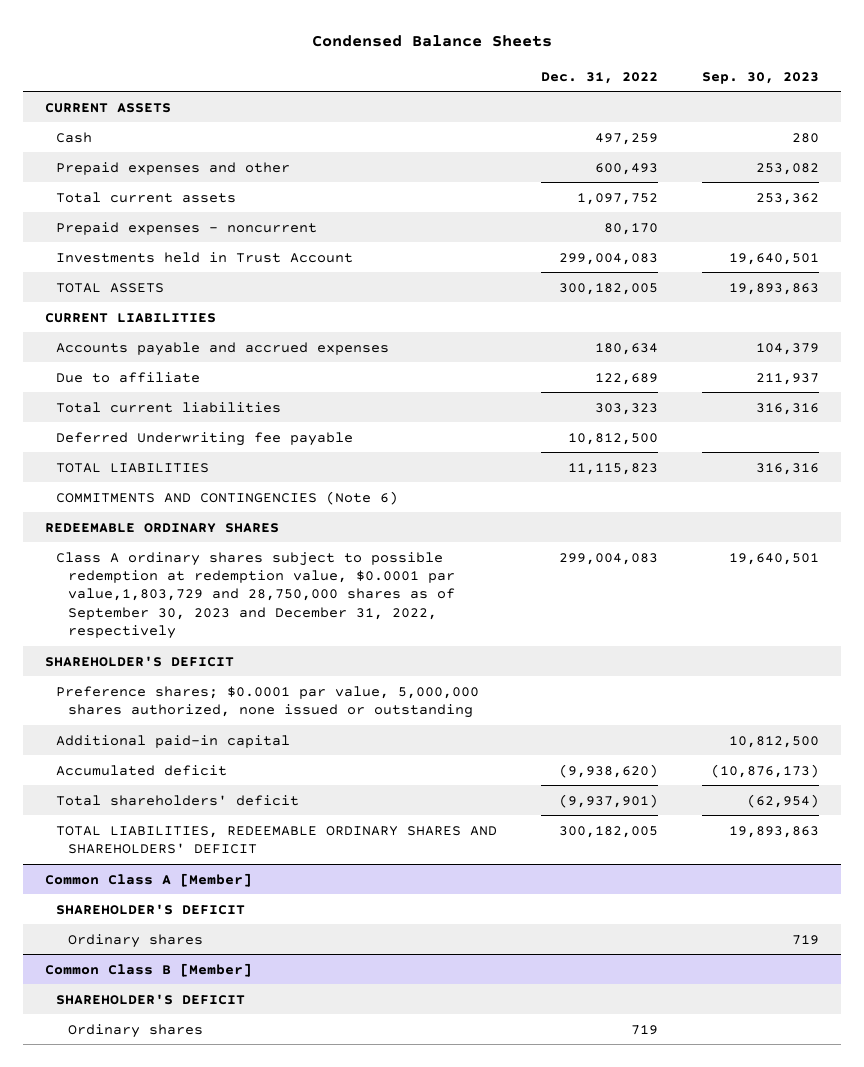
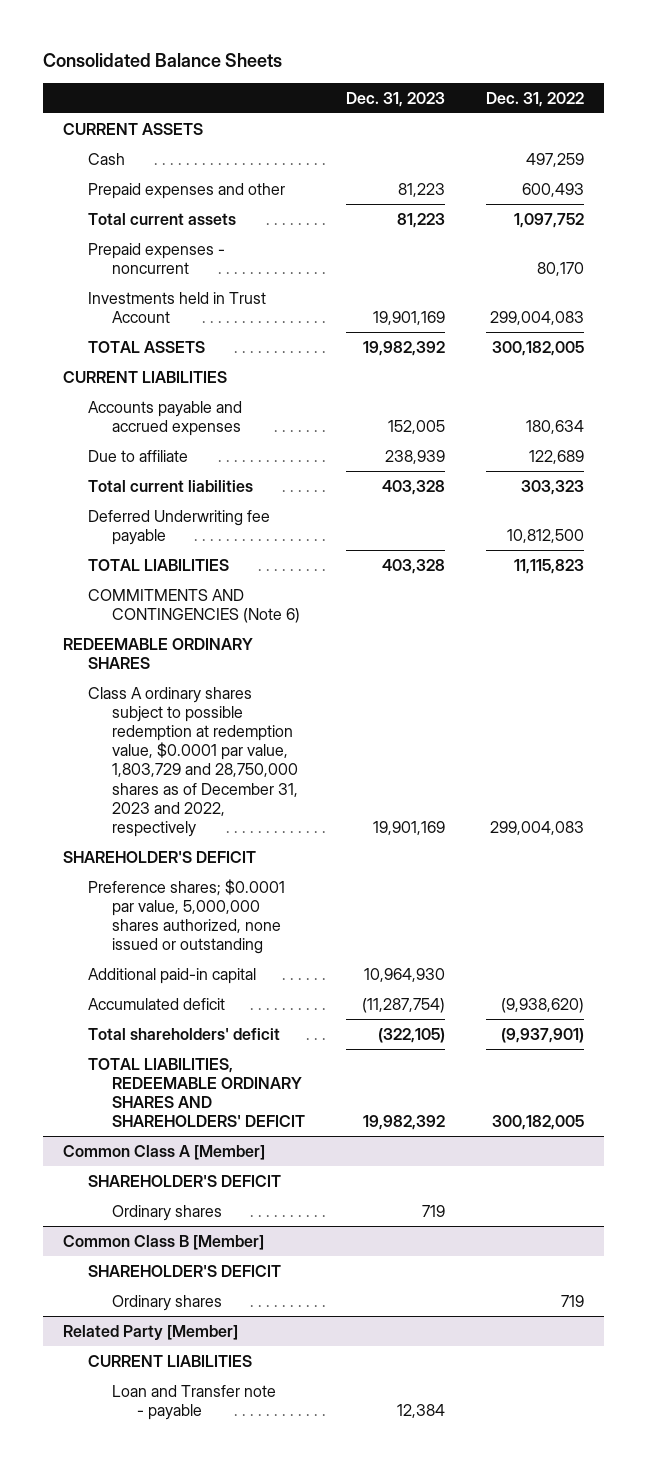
[311,35,552,48] Condensed Balance Sheets -> [42,53,282,68] Consolidated Balance Sheets
[701,71,819,84] Sep. 30, 2023 -> none
none -> [345,91,445,107] Dec. 31, 2023
[56,551,455,640] Class A ordinary shares subject to possible redemption at redemption value, $0.0001 par value,1,803,729 and 28,750,000 shares as of September 30, 2023 and December 31, 2022, respectively -> [87,686,299,837] Class A ordinary shares subject to possible redemption at redemption value, $0.0001 par value, 1,803,729 and 28,750,000 shares as of December 31, 2023 and 2022, respectively
none -> [63,1324,239,1340] Related Party [Member]
none -> [87,1354,252,1367] CURRENT LIABILITIES
none -> [112,1384,277,1420] Loan and Transfer note - payable

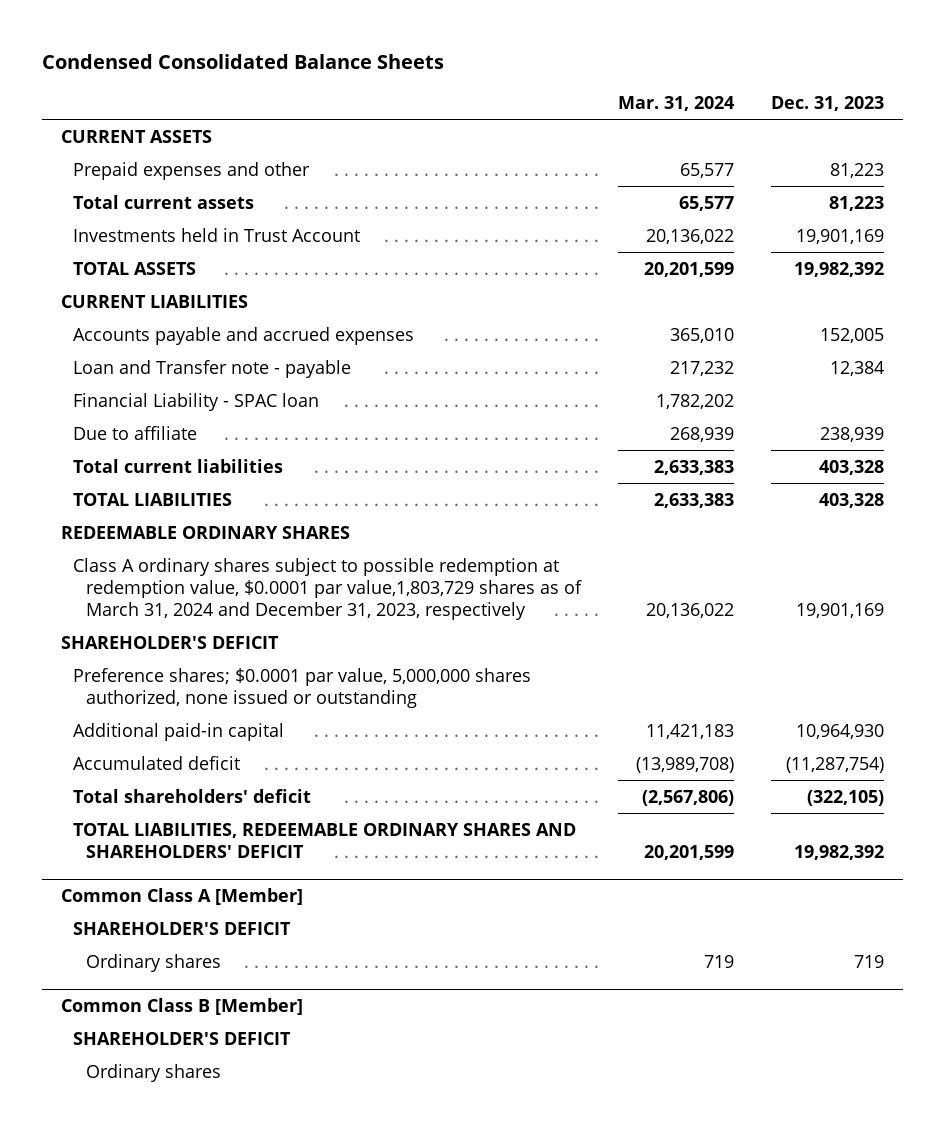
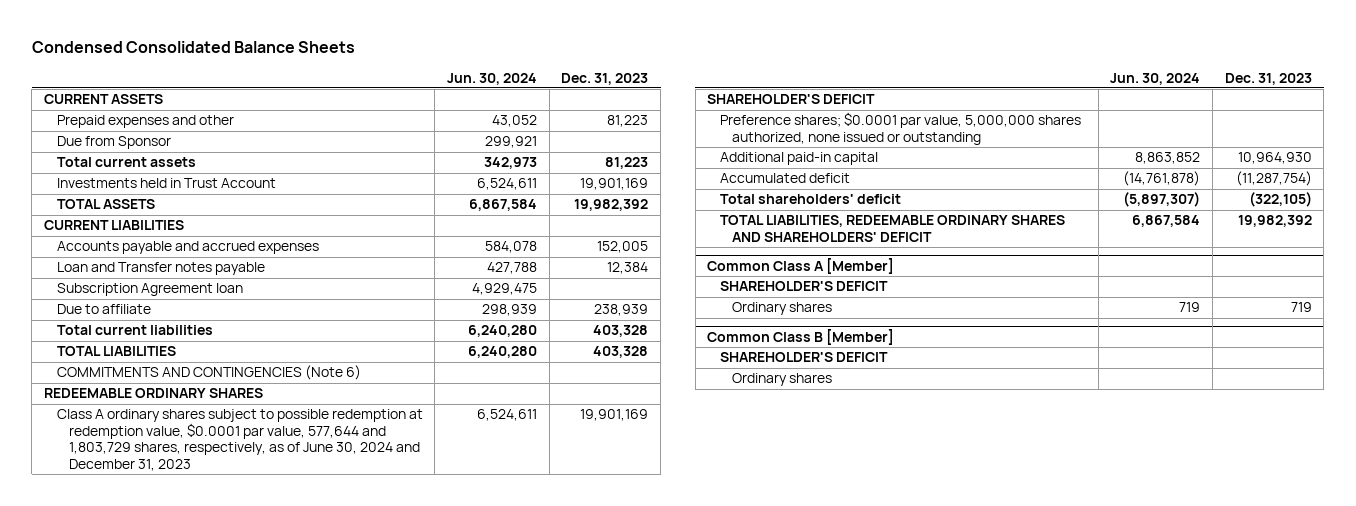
[618,96,735,112] Mar. 31, 2024 -> none
none -> [447,72,538,85] Jun. 30, 2024
none -> [56,136,171,150] Due from Sponsor
[73,392,320,411] Financial Liability - SPAC loan -> none
[73,359,352,378] Loan and Transfer note - payable -> [56,262,265,276] Loan and Transfer notes payable
none -> [56,283,243,297] Subscription Agreement loan
none -> [56,365,361,381] COMMITMENTS AND CONTINGENCIES (Note 6)
[73,557,582,620] Class A ordinary shares subject to possible redemption at redemption value, $0.0001 par value,1,803,729 shares as of March 31, 2024 and December 31, 2023, respectively -> [56,409,423,471] Class A ordinary shares subject to possible redemption at redemption value, $0.0001 par value, 577,644 and 1,803,729 shares, respectively, as of June 30, 2024 and December 31, 2023

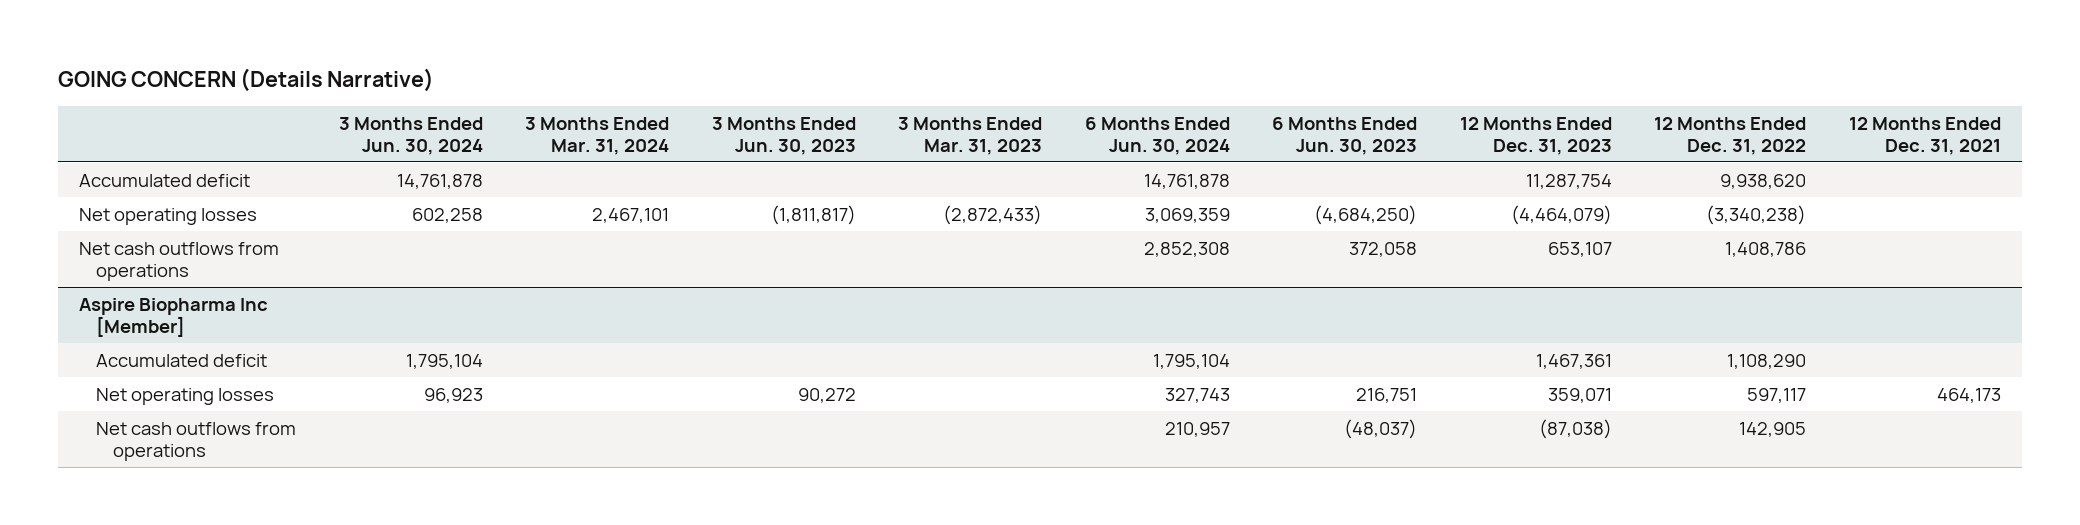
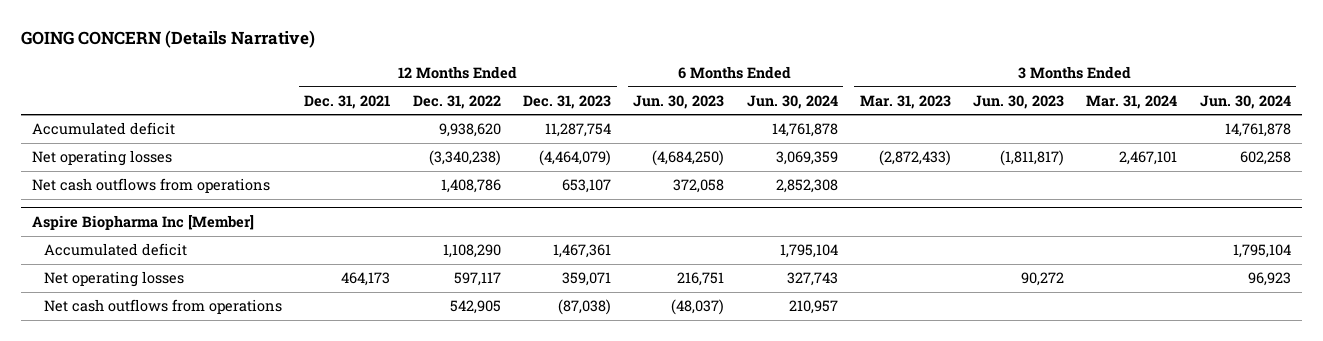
[1739,421,1807,437] 142,905 -> [449,300,501,315] 542,905

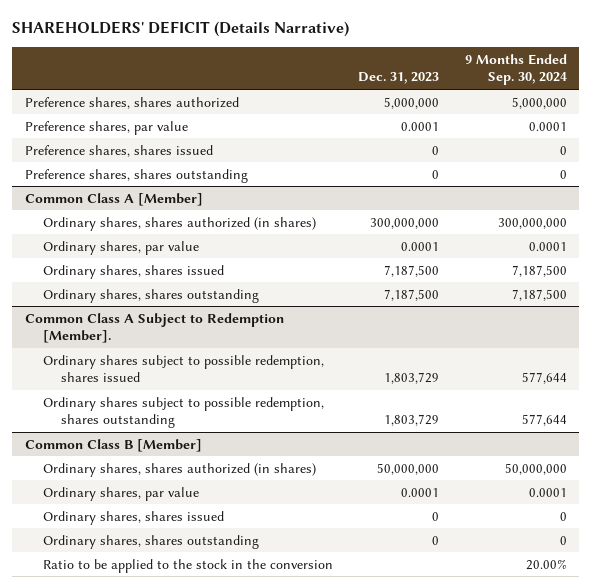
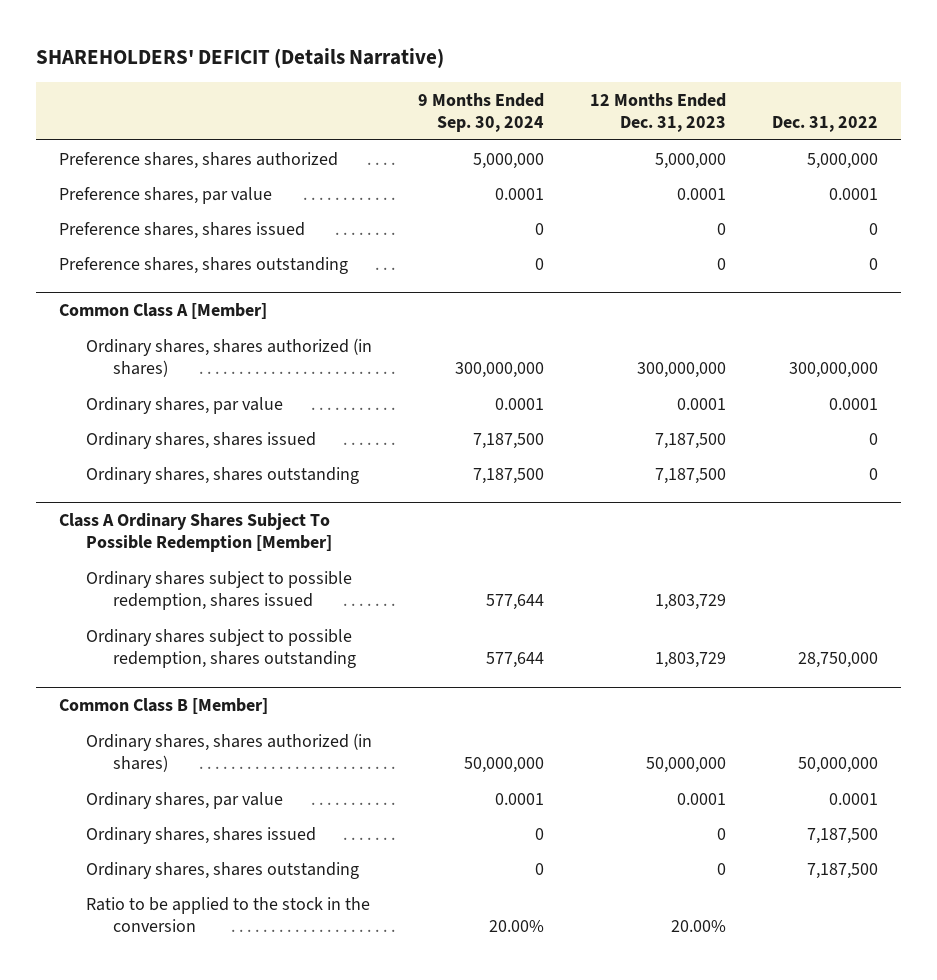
[358,72,440,85] Dec. 31, 2023 -> none
none -> [590,92,727,133] 12 Months Ended Dec. 31, 2023
none -> [772,116,879,133] Dec. 31, 2022
[24,312,284,344] Common Class A Subject to Redemption [Member]. -> [58,512,332,553] Class A Ordinary Shares Subject To Possible Redemption [Member]

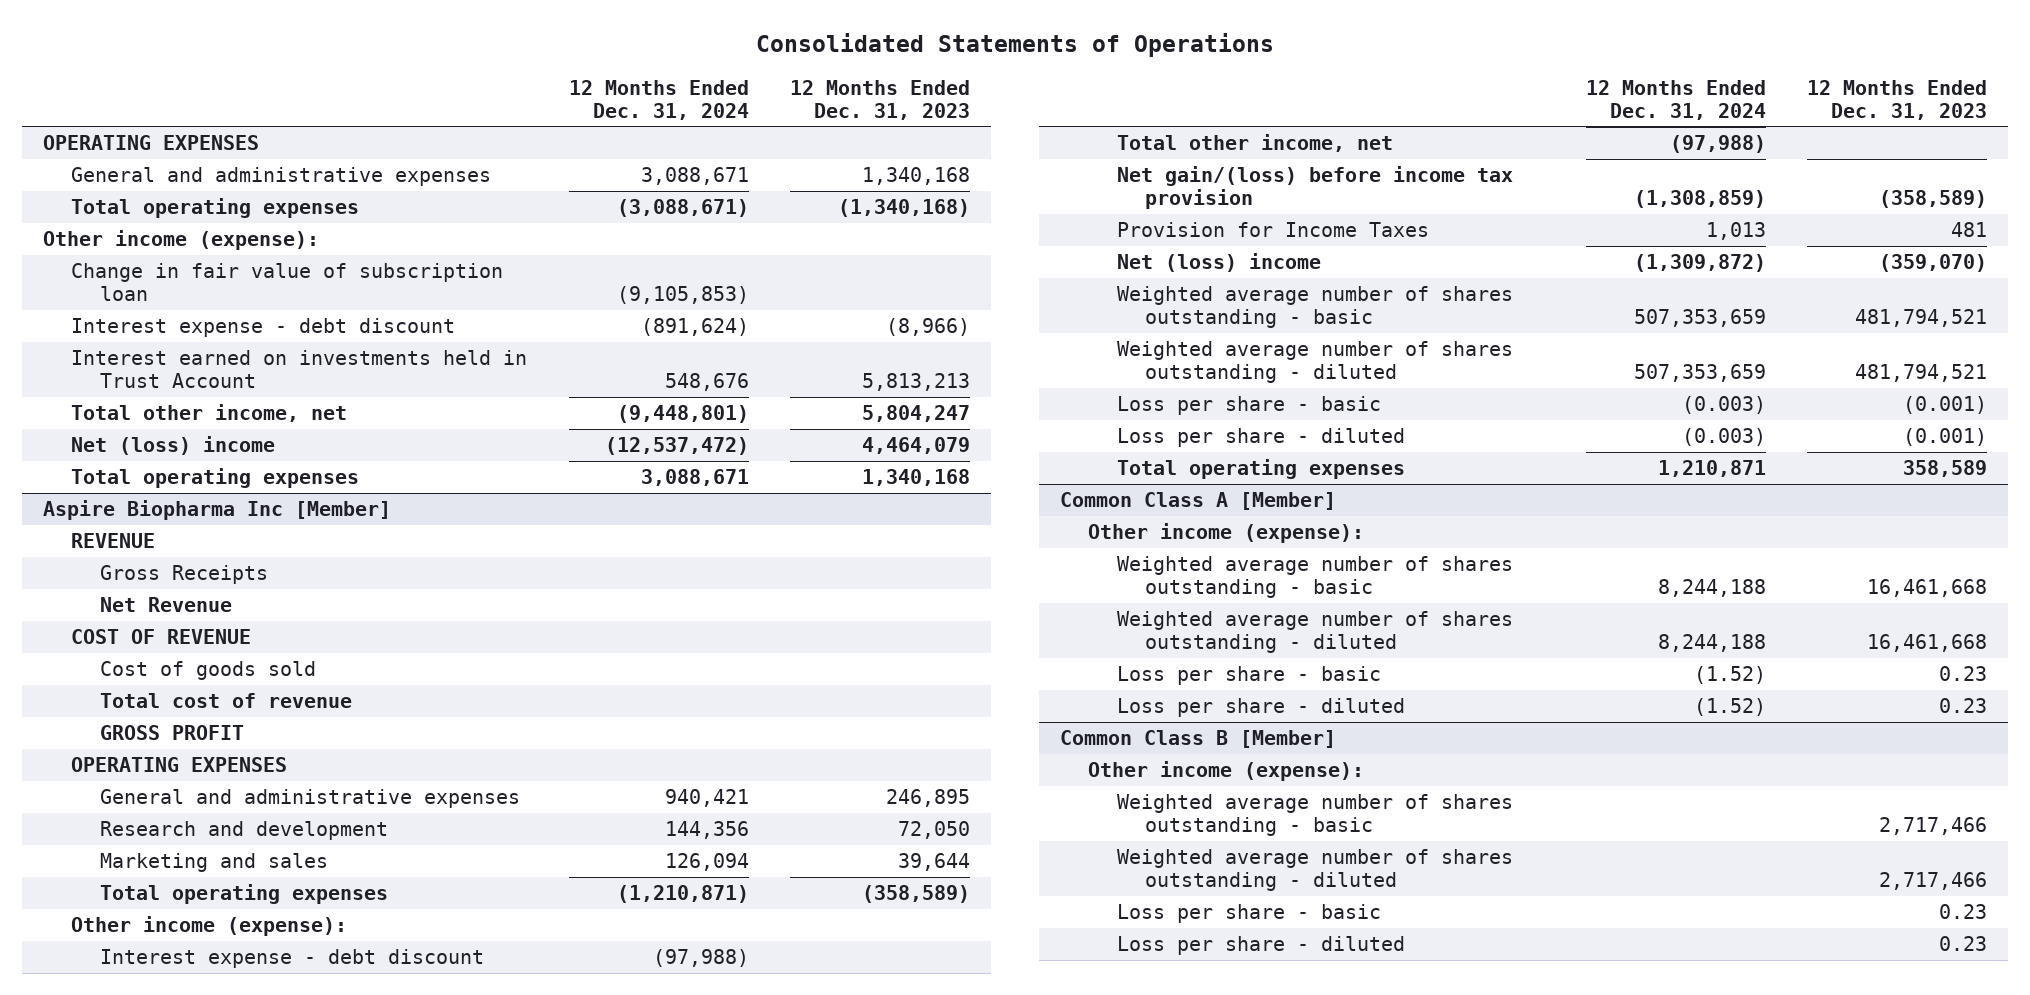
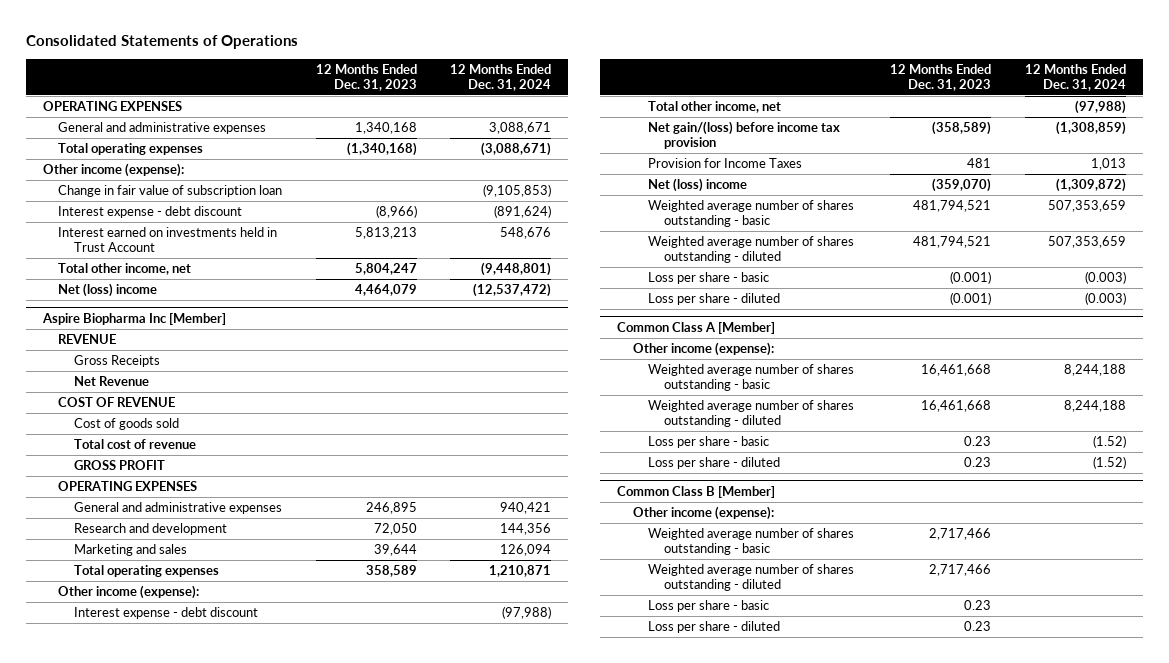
[71,467,360,488] Total operating expenses -> none
[99,883,388,904] Total operating expenses -> none
[1116,458,1405,479] Total operating expenses -> [73,565,219,578] Total operating expenses

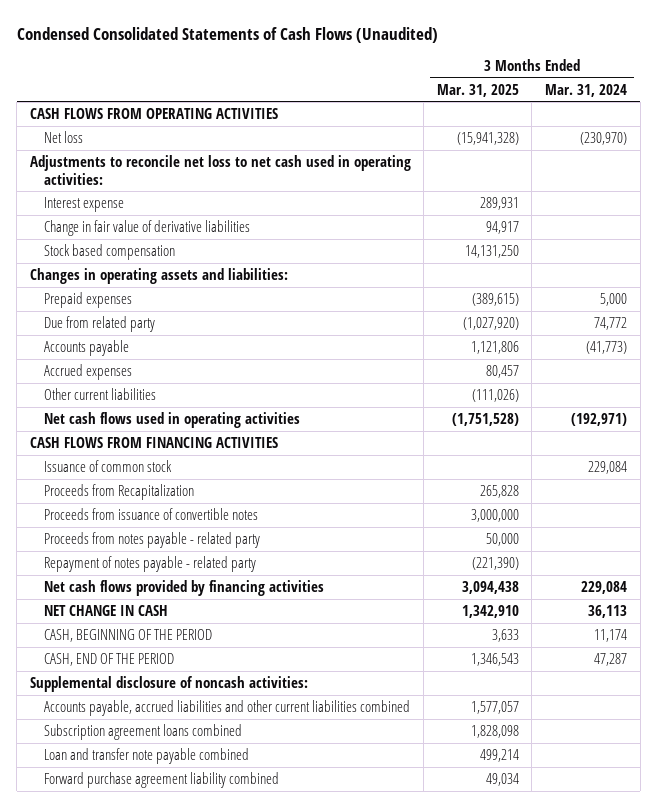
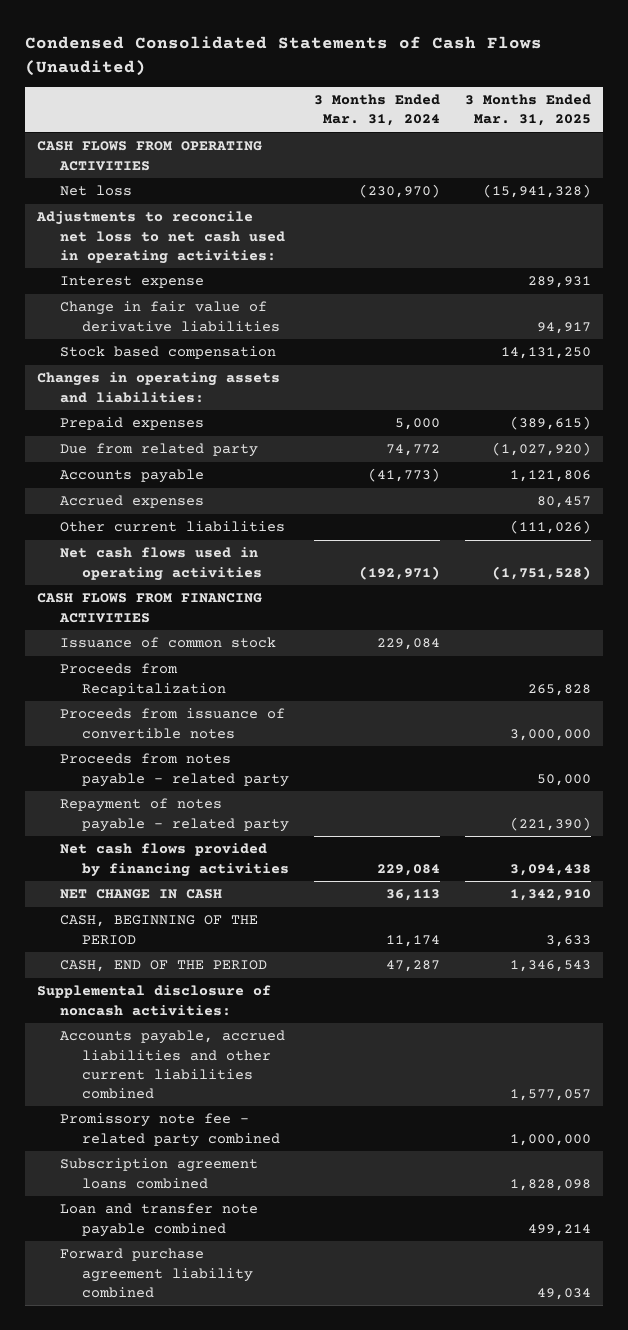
none -> [59,1113,281,1147] Promissory note fee - related party combined

